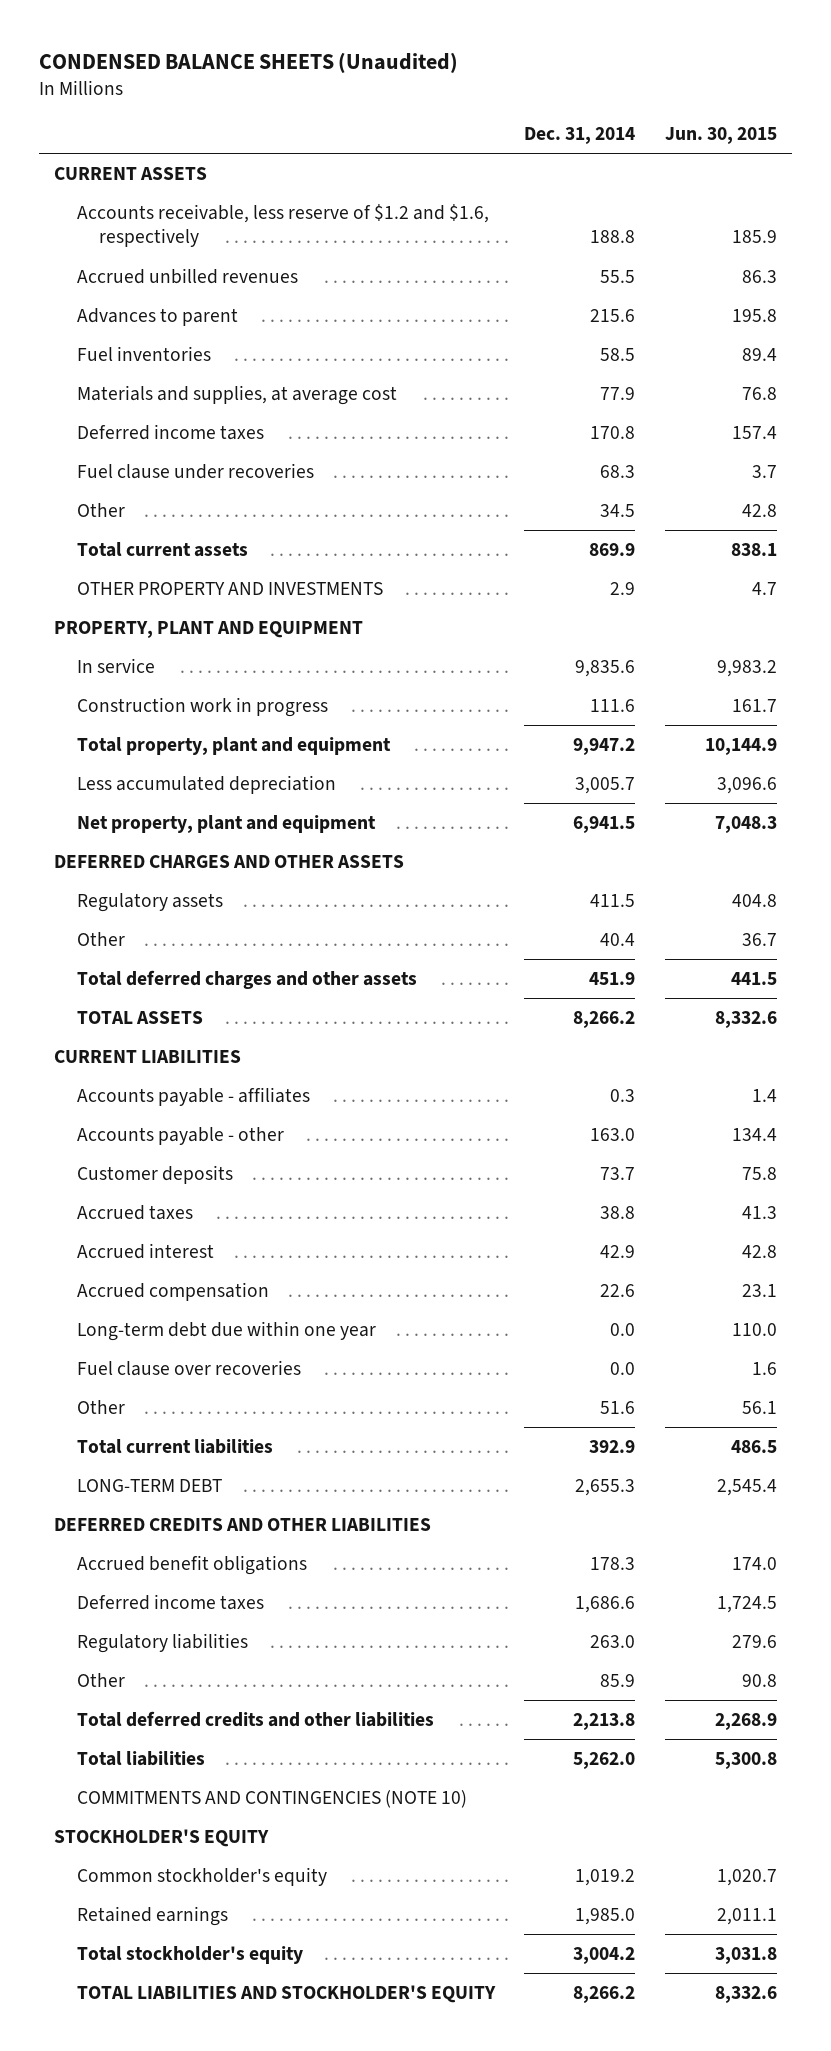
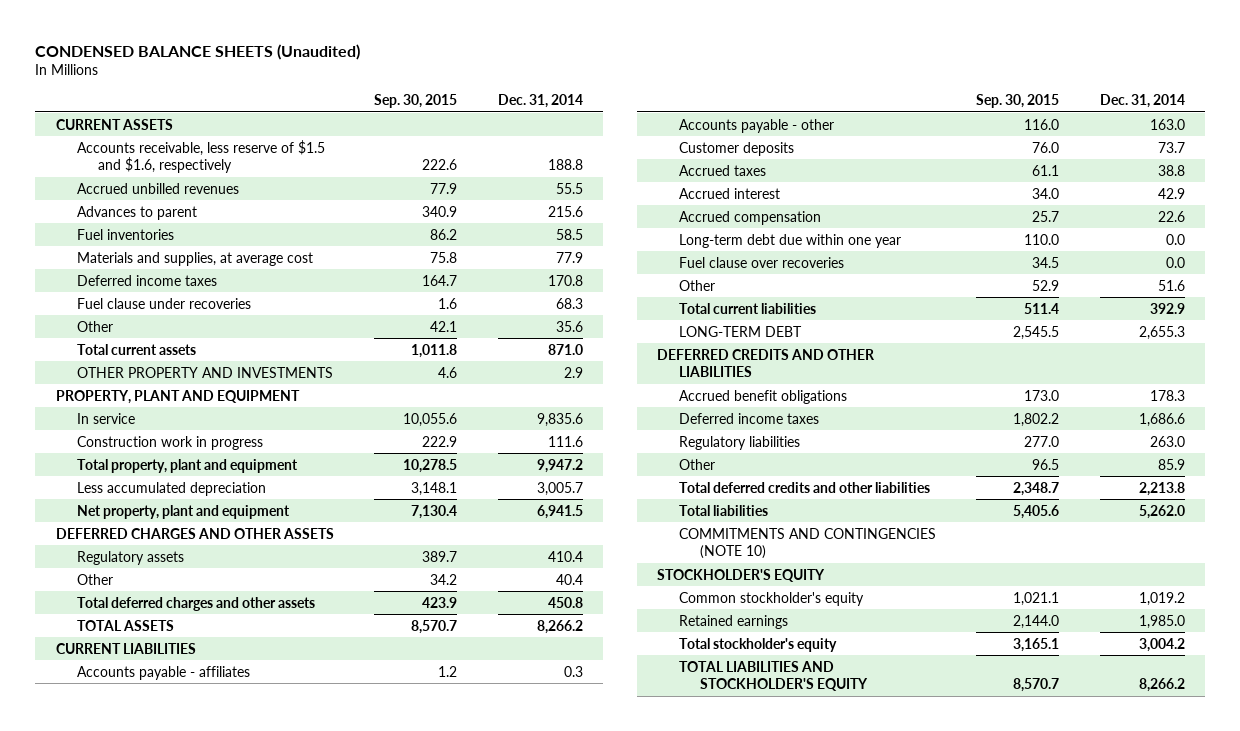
[665,127,778,145] Jun. 30, 2015 -> none
none -> [374,94,458,109] Sep. 30, 2015
[76,204,489,248] Accounts receivable, less reserve of $1.2 and $1.6, respectively -> [76,139,325,174] Accounts receivable, less reserve of $1.5 and $1.6, respectively
[600,504,636,518] 34.5 -> [555,320,583,332] 35.6
[589,543,636,557] 869.9 -> [547,343,583,355] 871.0
[590,894,636,908] 411.5 -> [547,550,583,562] 410.4
[589,972,636,986] 451.9 -> [547,596,583,608] 450.8

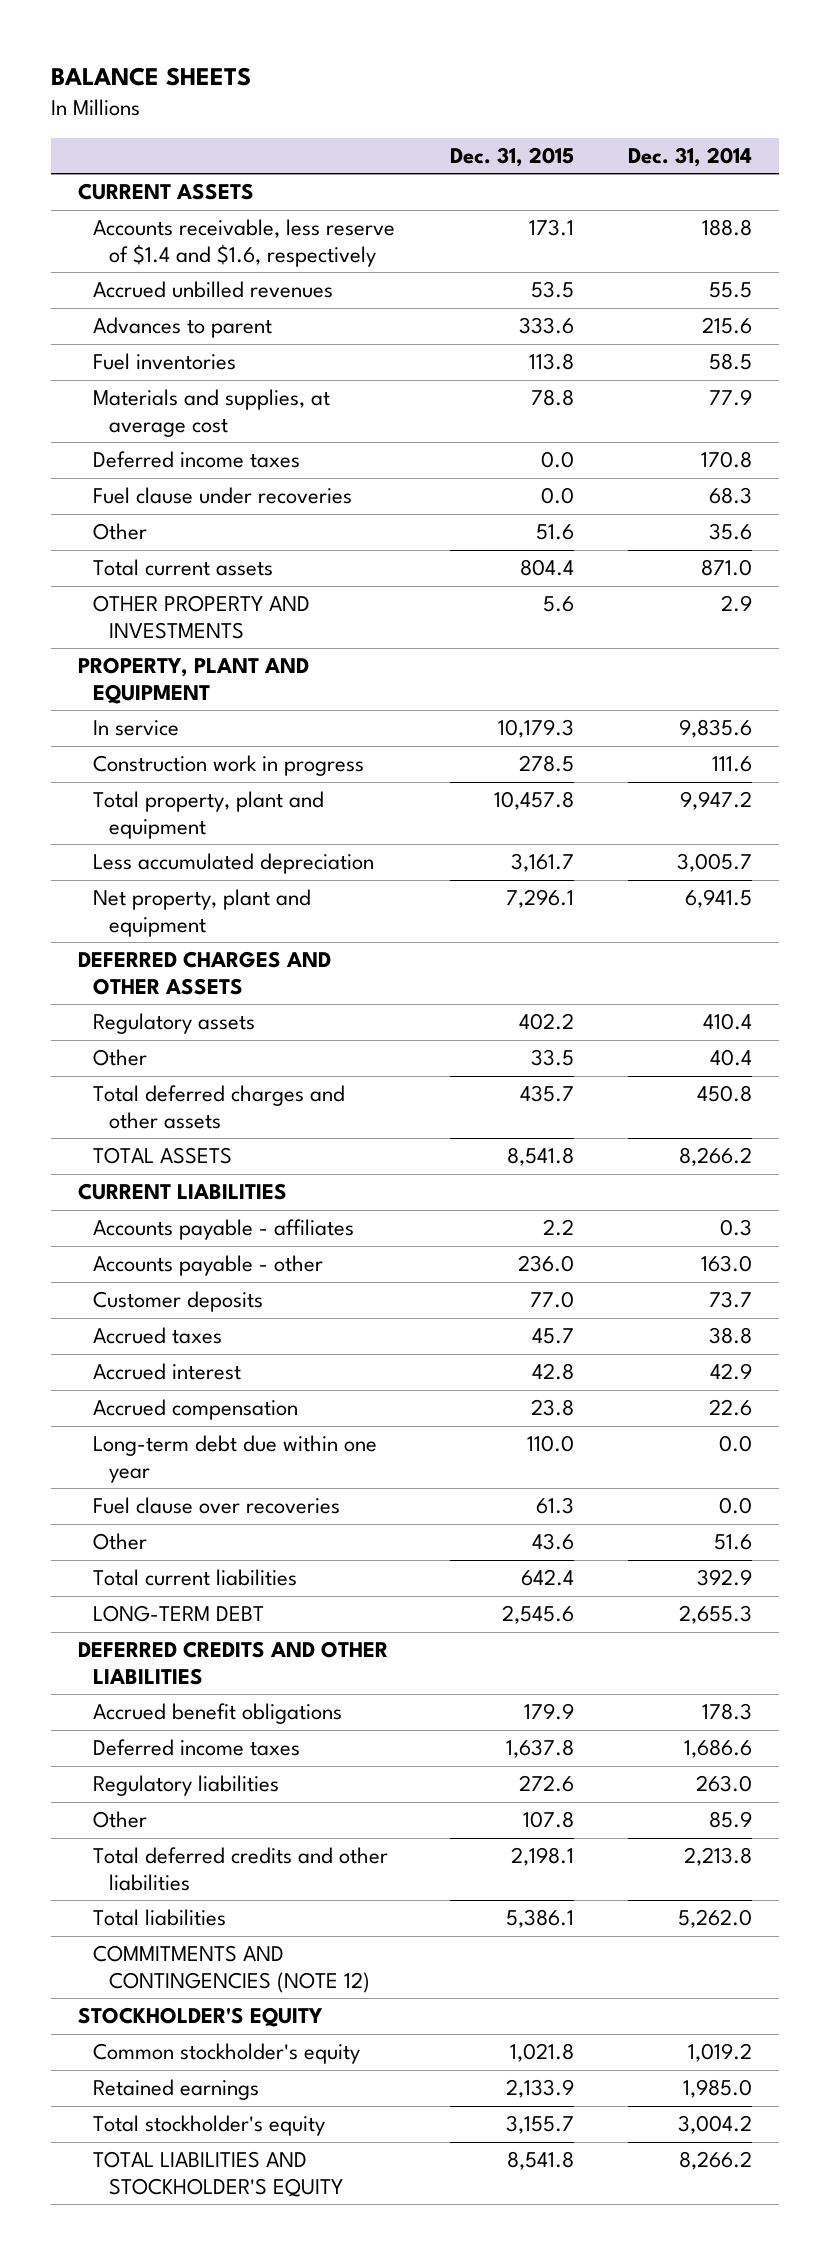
[35,43,361,60] CONDENSED BALANCE SHEETS (Unaudited) -> [50,67,251,87] BALANCE SHEETS
[374,94,458,109] Sep. 30, 2015 -> none
none -> [449,146,574,167] Dec. 31, 2015
[76,139,325,174] Accounts receivable, less reserve of $1.5 and $1.6, respectively -> [93,219,396,267] Accounts receivable, less reserve of $1.4 and $1.6, respectively
[678,527,936,560] COMMITMENTS AND CONTINGENCIES (NOTE 10) -> [93,1945,371,1993] COMMITMENTS AND CONTINGENCIES (NOTE 12)

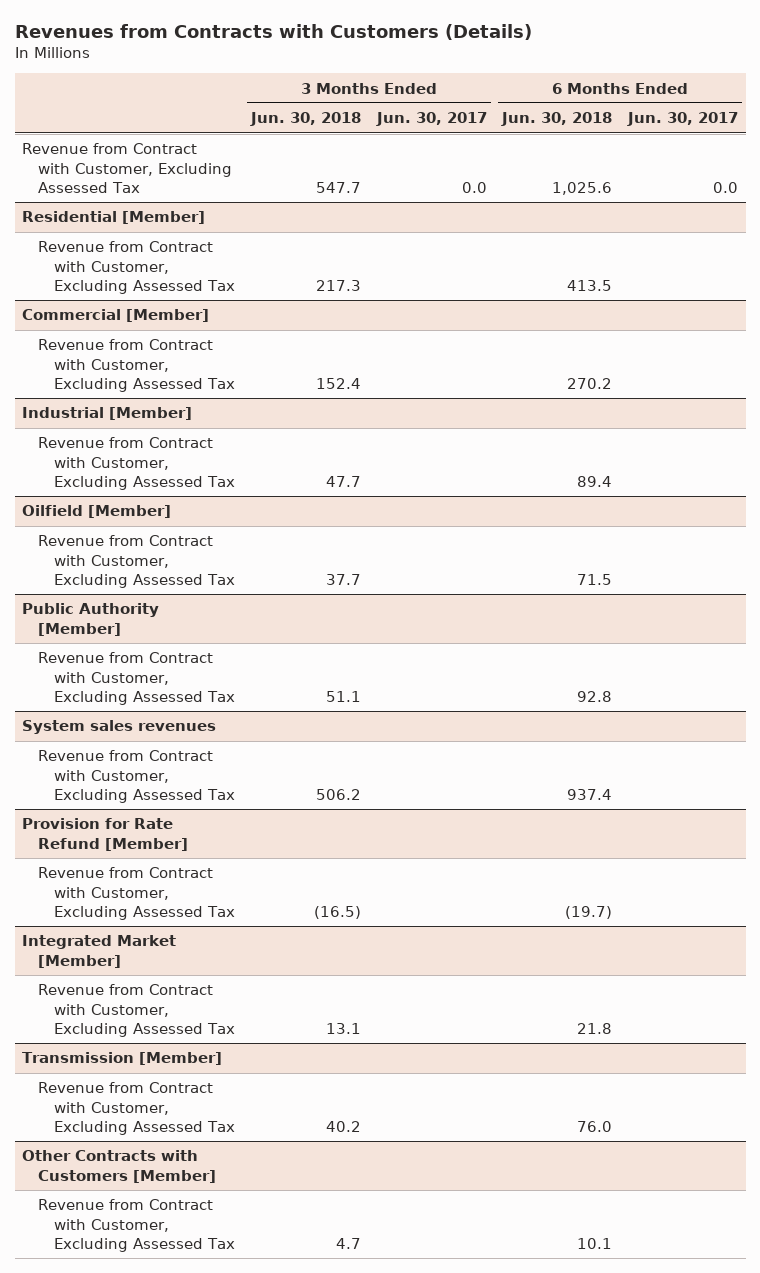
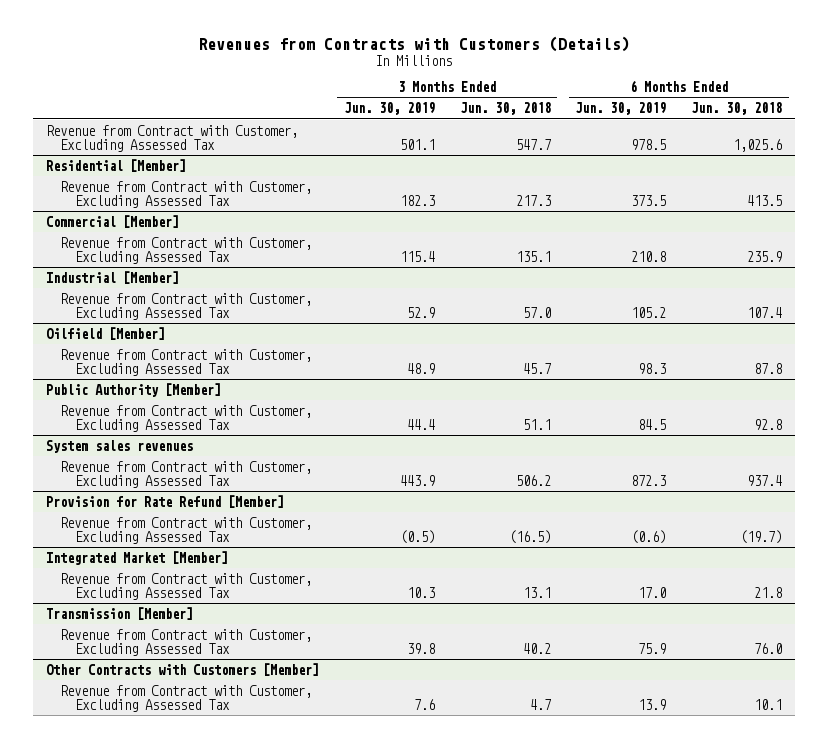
[375,112,487,127] Jun. 30, 2017 -> none
[627,112,739,127] Jun. 30, 2017 -> none
none -> [343,102,435,116] Jun. 30, 2019
none -> [575,102,667,116] Jun. 30, 2019
[315,377,361,389] 152.4 -> [515,250,551,262] 135.1
[567,377,613,389] 270.2 -> [747,250,783,262] 235.9
[325,475,361,487] 47.7 -> [522,306,551,318] 57.0
[577,475,613,487] 89.4 -> [747,306,783,318] 107.4
[325,573,361,585] 37.7 -> [522,362,551,374] 45.7
[577,573,613,585] 71.5 -> [754,362,783,374] 87.8

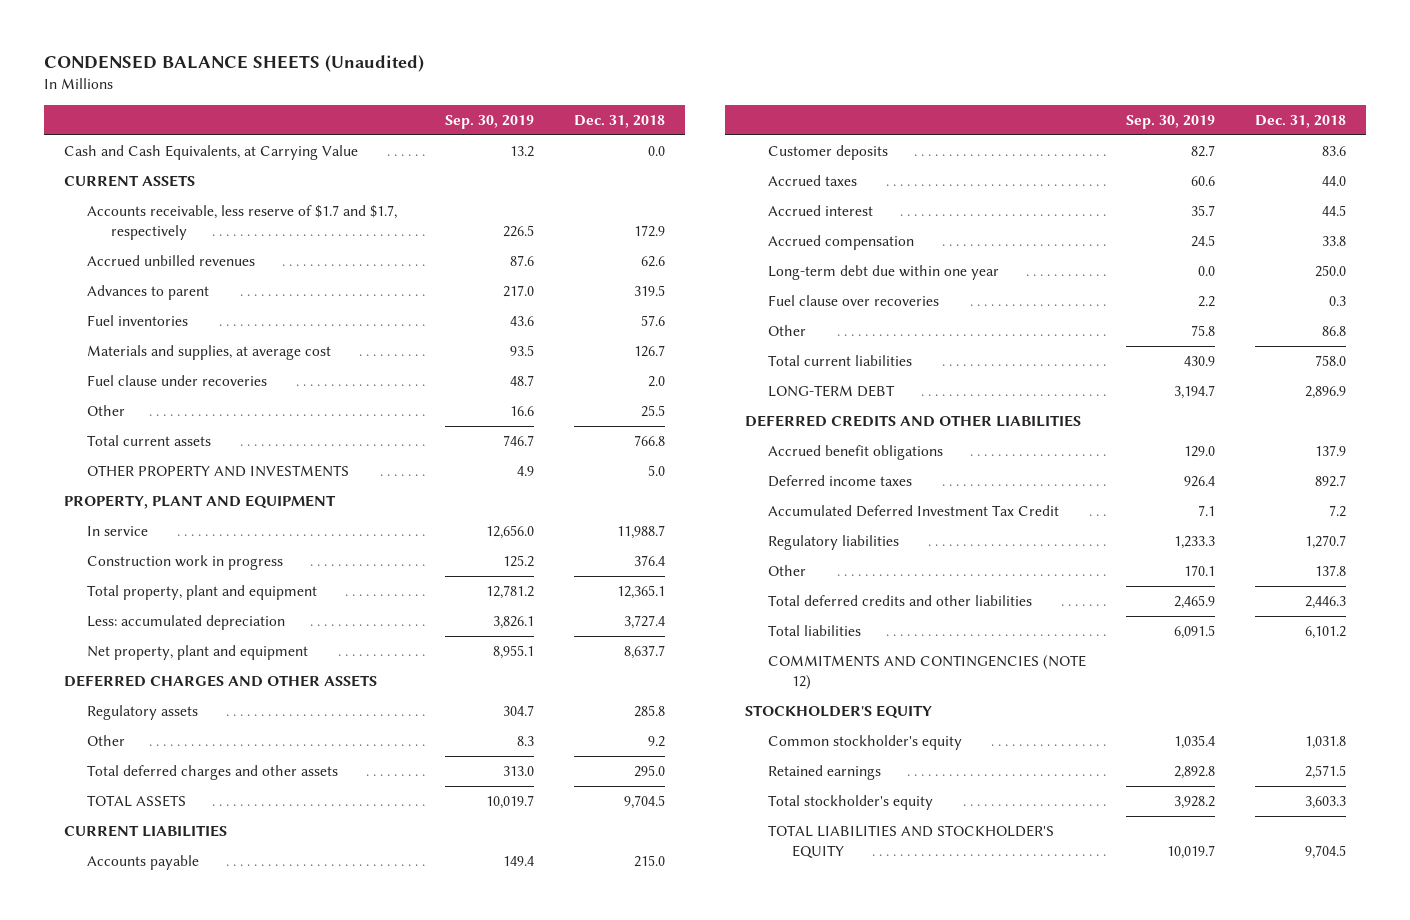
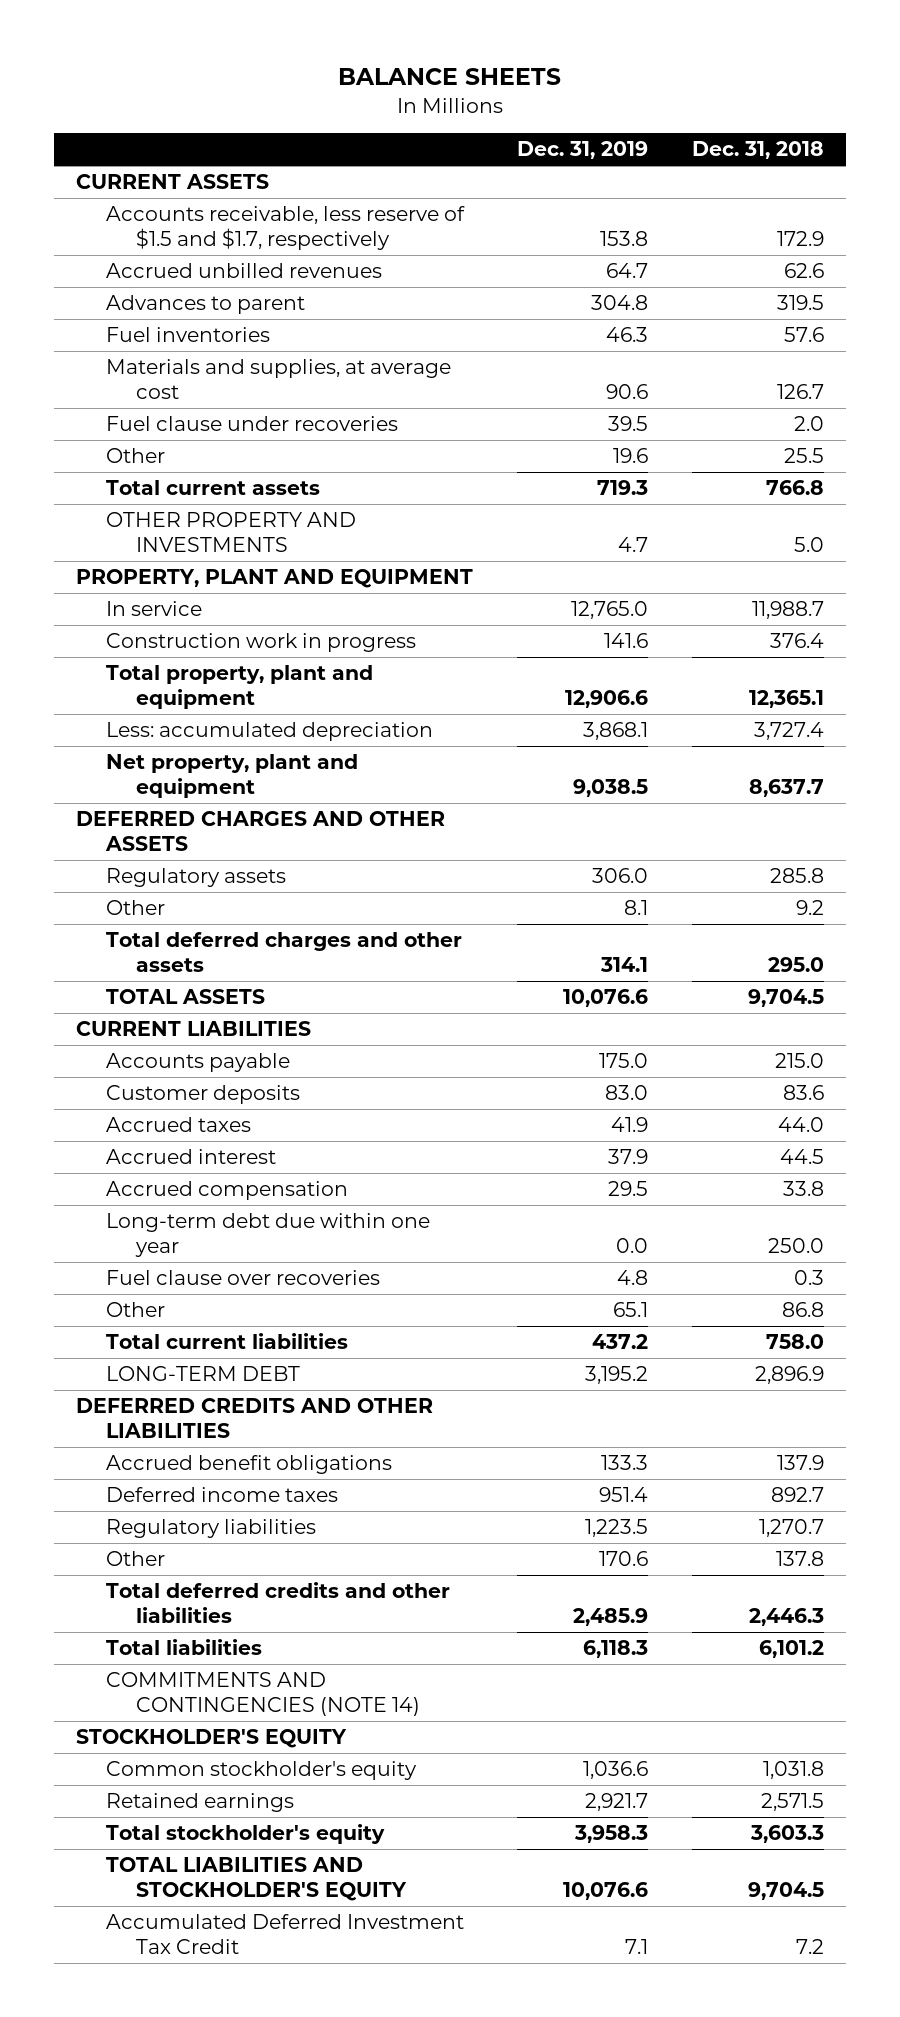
[43,54,424,72] CONDENSED BALANCE SHEETS (Unaudited) -> [337,68,561,86] BALANCE SHEETS
[445,114,535,129] Sep. 30, 2019 -> none
none -> [516,141,648,160] Dec. 31, 2019
[63,145,358,161] Cash and Cash Equivalents, at Carrying Value -> none
[87,205,398,240] Accounts receivable, less reserve of $1.7 and $1.7, respectively -> [105,206,465,250] Accounts receivable, less reserve of $1.5 and $1.7, respectively
[768,655,1087,690] COMMITMENTS AND CONTINGENCIES (NOTE 12) -> [105,1672,420,1716] COMMITMENTS AND CONTINGENCIES (NOTE 14)
[768,505,1060,518] Accumulated Deferred Investment Tax Credit -> [105,1914,464,1954] Accumulated Deferred Investment Tax Credit

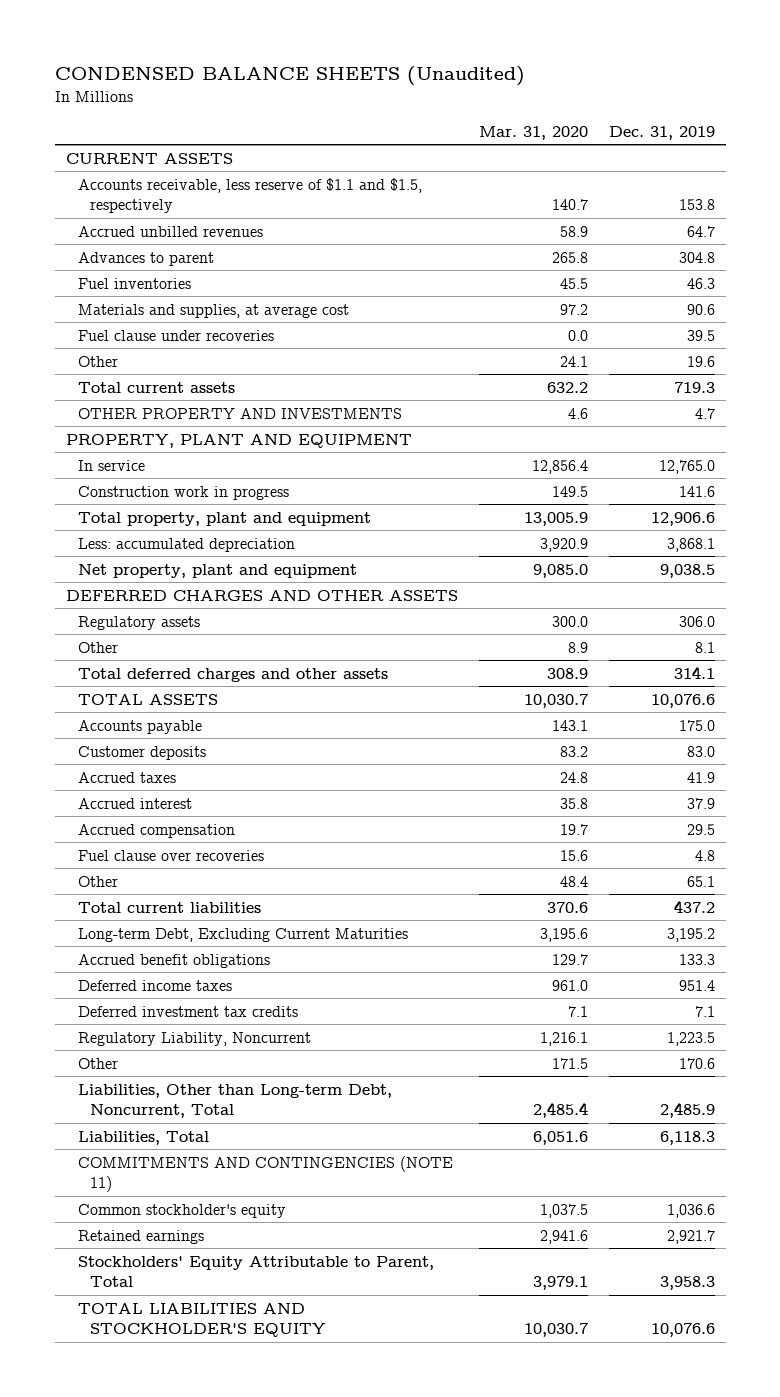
[337,68,561,86] BALANCE SHEETS -> [54,66,525,87] CONDENSED BALANCE SHEETS (Unaudited)
[691,141,824,160] Dec. 31, 2018 -> none
none -> [478,125,588,140] Mar. 31, 2020
[105,206,465,250] Accounts receivable, less reserve of $1.5 and $1.7, respectively -> [77,177,422,214] Accounts receivable, less reserve of $1.1 and $1.5, respectively
[75,1021,311,1037] CURRENT LIABILITIES -> none
[105,1213,430,1257] Long-term debt due within one year -> none
[75,1398,433,1438] DEFERRED CREDITS AND OTHER LIABILITIES -> none
[105,1366,300,1382] LONG-TERM DEBT -> [77,927,408,942] Long-term Debt, Excluding Current Maturities
none -> [77,1005,298,1017] Deferred investment tax credits
[105,1519,316,1539] Regulatory liabilities -> [77,1031,311,1046] Regulatory Liability, Noncurrent
[75,1729,347,1749] STOCKHOLDER'S EQUITY -> none
[105,1582,450,1623] Total deferred credits and other liabilities -> [77,1083,392,1119] Liabilities, Other than Long-term Debt, Noncurrent, Total
[105,1639,262,1656] Total liabilities -> [77,1130,209,1145] Liabilities, Total
[105,1672,420,1716] COMMITMENTS AND CONTINGENCIES (NOTE 14) -> [77,1155,453,1193] COMMITMENTS AND CONTINGENCIES (NOTE 11)
[105,1824,385,1845] Total stockholder's equity -> [77,1255,434,1288] Stockholders' Equity Attributable to Parent, Total
[105,1914,464,1954] Accumulated Deferred Investment Tax Credit -> none

